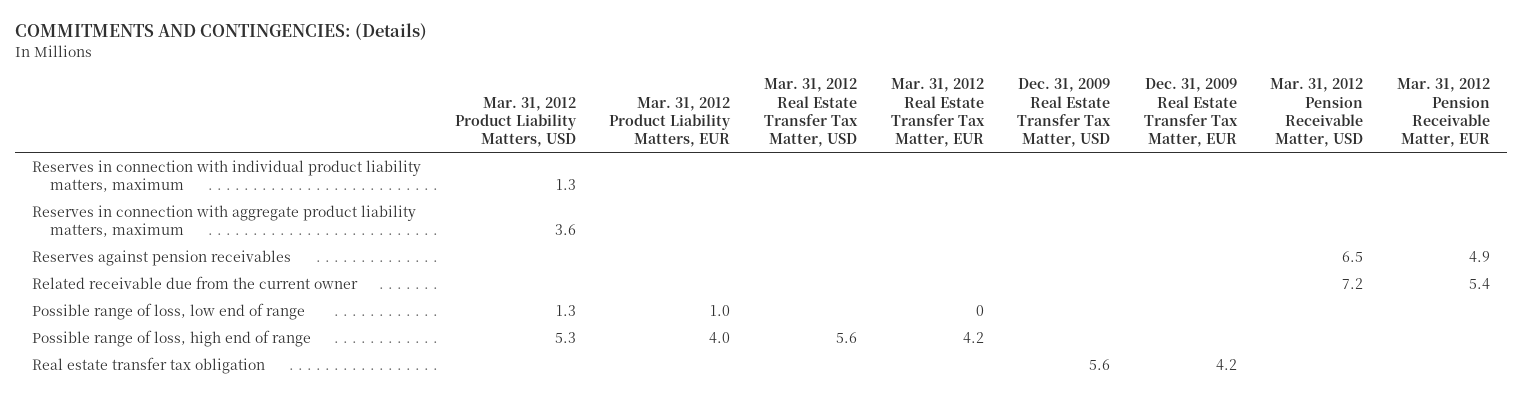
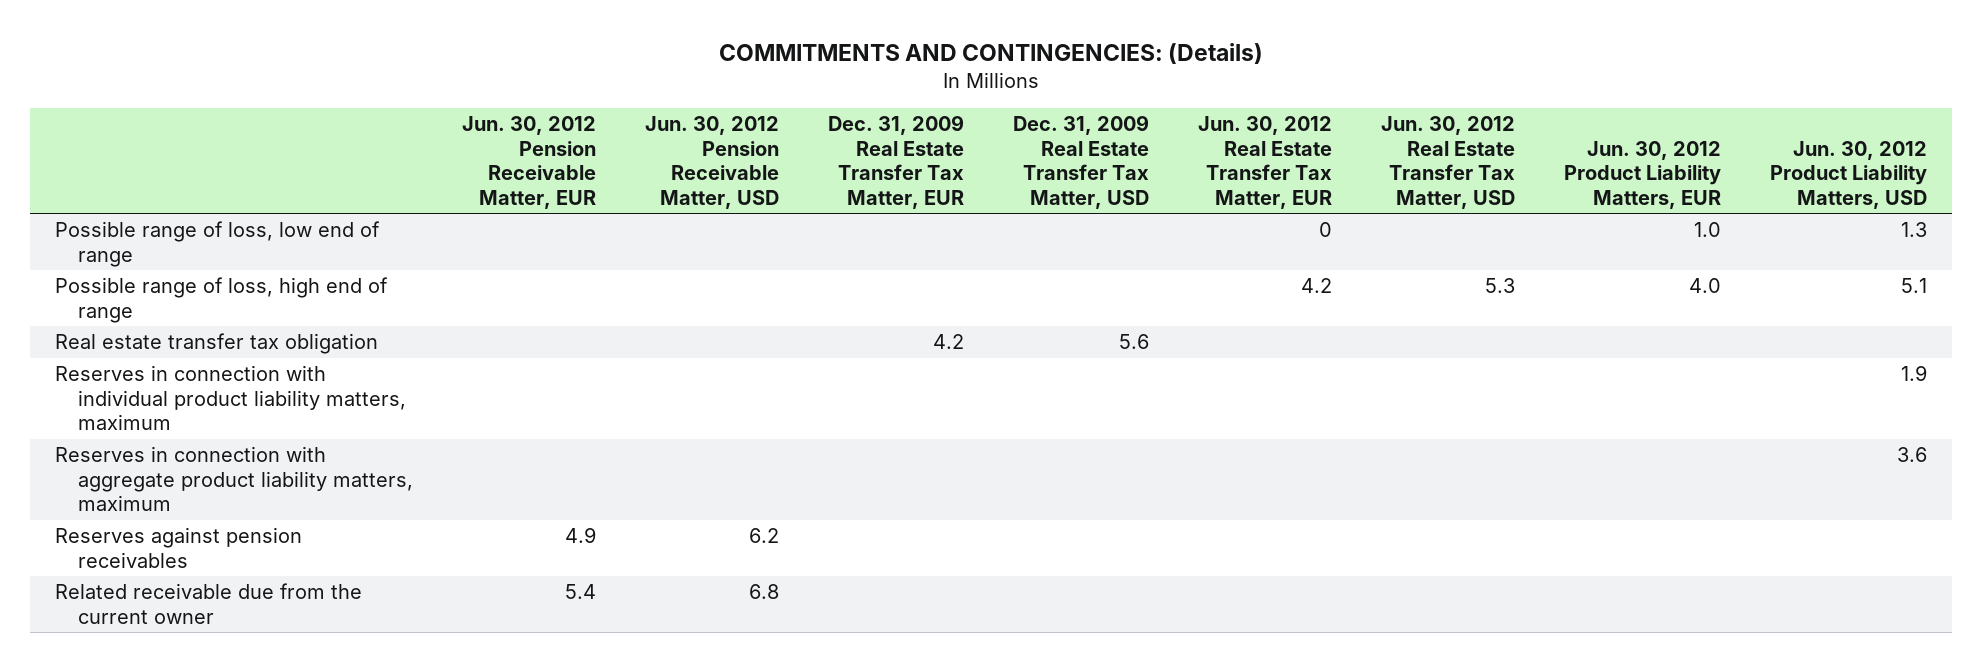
[454,96,577,148] Mar. 31, 2012 Product Liability Matters, USD -> none
[609,96,732,148] Mar. 31, 2012 Product Liability Matters, EUR -> none
[763,78,858,148] Mar. 31, 2012 Real Estate Transfer Tax Matter, USD -> none
[890,78,985,148] Mar. 31, 2012 Real Estate Transfer Tax Matter, EUR -> none
[1270,78,1364,148] Mar. 31, 2012 Pension Receivable Matter, USD -> none
[1396,78,1490,148] Mar. 31, 2012 Pension Receivable Matter, EUR -> none
none -> [462,116,597,209] Jun. 30, 2012 Pension Receivable Matter, EUR
none -> [645,116,780,209] Jun. 30, 2012 Pension Receivable Matter, USD
none -> [1198,116,1333,209] Jun. 30, 2012 Real Estate Transfer Tax Matter, EUR
none -> [1381,116,1516,209] Jun. 30, 2012 Real Estate Transfer Tax Matter, USD
none -> [1564,140,1722,209] Jun. 30, 2012 Product Liability Matters, EUR
none -> [1770,140,1928,209] Jun. 30, 2012 Product Liability Matters, USD
[32,302,306,320] Possible range of loss, low end of range -> [54,221,380,267] Possible range of loss, low end of range
[32,329,312,347] Possible range of loss, high end of range -> [54,277,388,323] Possible range of loss, high end of range
[32,356,266,374] Real estate transfer tax obligation -> [54,333,378,355] Real estate transfer tax obligation

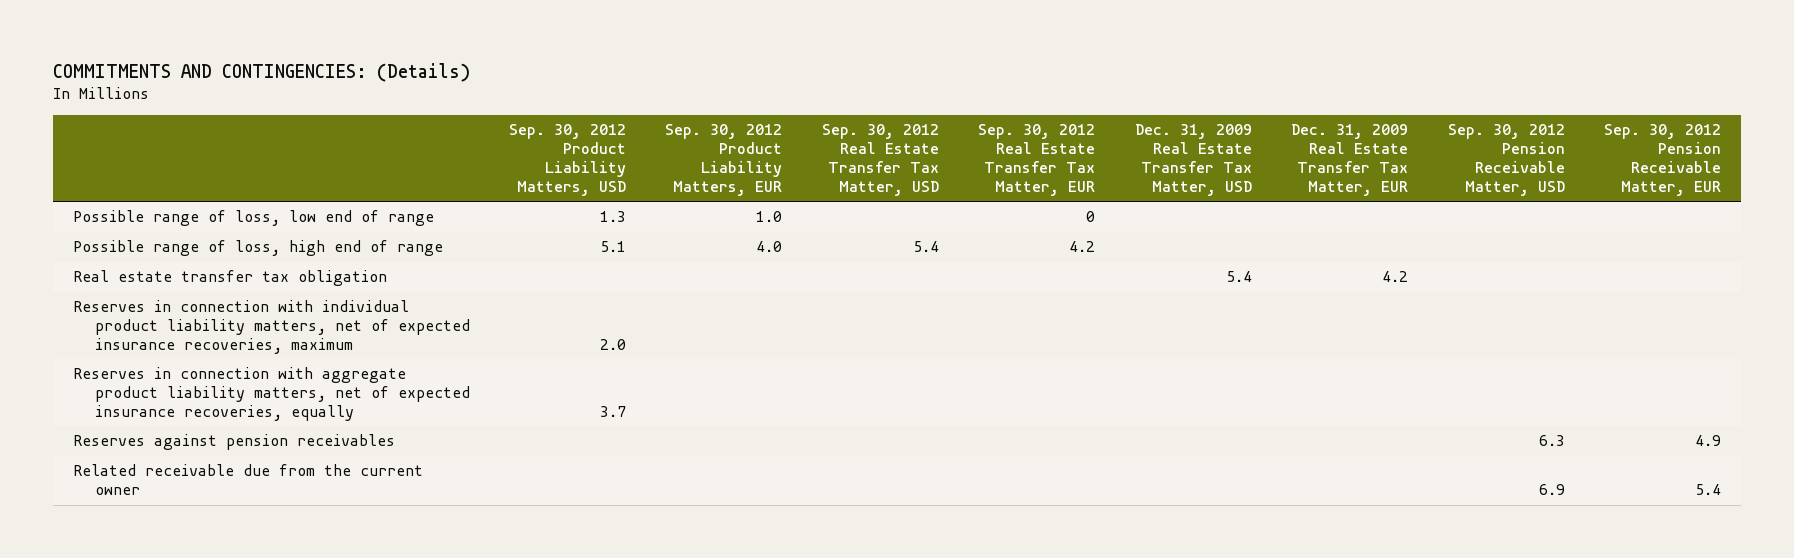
[462,116,597,209] Jun. 30, 2012 Pension Receivable Matter, EUR -> none
[645,116,780,209] Jun. 30, 2012 Pension Receivable Matter, USD -> none
[1198,116,1333,209] Jun. 30, 2012 Real Estate Transfer Tax Matter, EUR -> none
[1381,116,1516,209] Jun. 30, 2012 Real Estate Transfer Tax Matter, USD -> none
[1564,140,1722,209] Jun. 30, 2012 Product Liability Matters, EUR -> none
[1770,140,1928,209] Jun. 30, 2012 Product Liability Matters, USD -> none
none -> [508,124,626,196] Sep. 30, 2012 Product Liability Matters, USD
none -> [665,124,783,196] Sep. 30, 2012 Product Liability Matters, EUR
none -> [821,124,939,196] Sep. 30, 2012 Real Estate Transfer Tax Matter, USD
none -> [978,124,1096,196] Sep. 30, 2012 Real Estate Transfer Tax Matter, EUR
none -> [1447,124,1565,196] Sep. 30, 2012 Pension Receivable Matter, USD
none -> [1603,124,1721,196] Sep. 30, 2012 Pension Receivable Matter, EUR
[1119,334,1150,350] 5.6 -> [1225,271,1252,283] 5.4
[54,365,407,431] Reserves in connection with individual product liability matters, maximum -> [72,300,470,354] Reserves in connection with individual product liability matters, net of expected insurance recoveries, maximum
[54,446,414,512] Reserves in connection with aggregate product liability matters, maximum -> [72,367,470,421] Reserves in connection with aggregate product liability matters, net of expected insurance recoveries, equally

